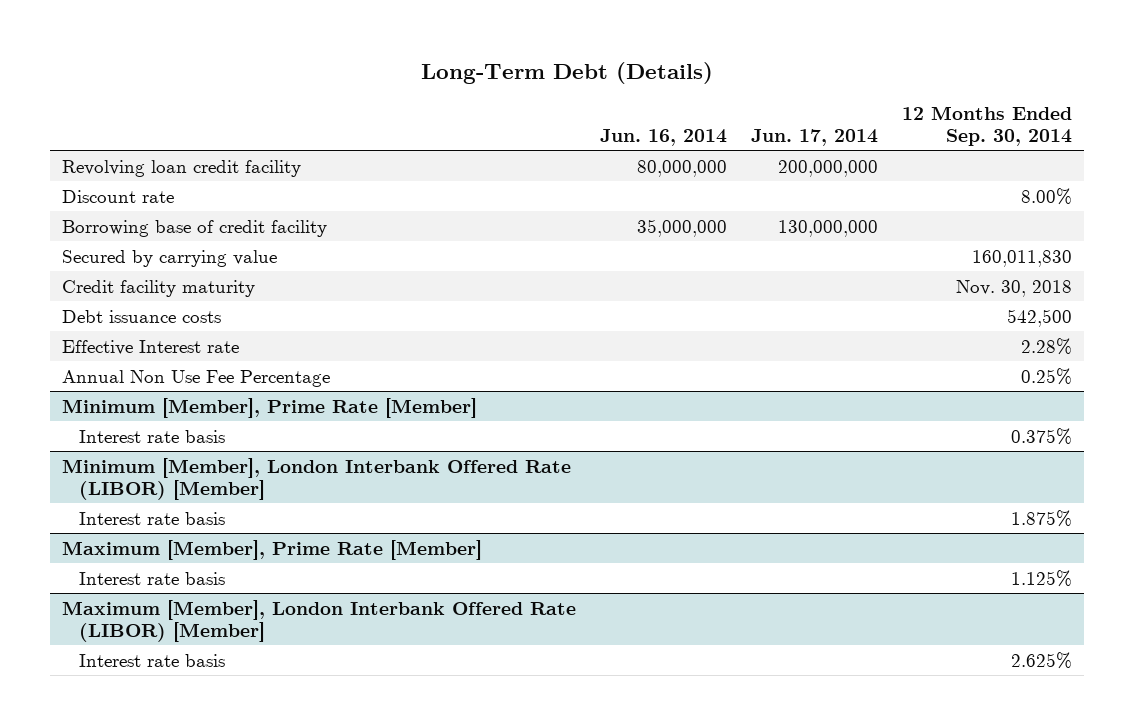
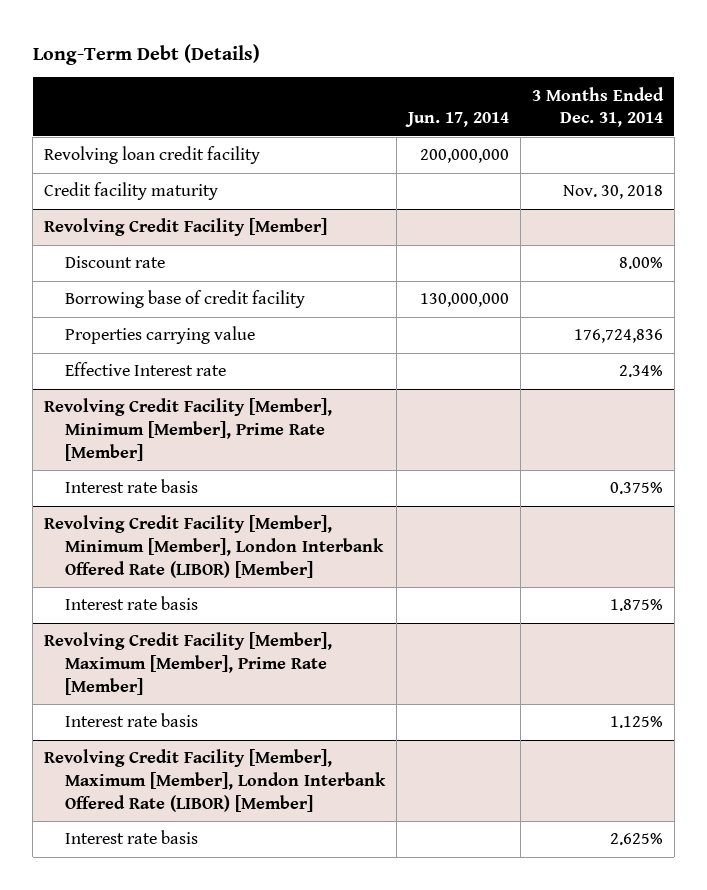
[599,128,727,146] Jun. 16, 2014 -> none
[902,105,1073,146] 12 Months Ended Sep. 30, 2014 -> none
none -> [531,86,664,128] 3 Months Ended Dec. 31, 2014
[61,189,174,203] Discount rate -> none
[61,219,327,237] Borrowing base of credit facility -> none
[61,249,277,267] Secured by carrying value -> none
[61,309,221,323] Debt issuance costs -> none
[61,339,239,355] Effective Interest rate -> none
[61,369,330,387] Annual Non Use Fee Percentage -> none
none -> [44,218,328,237] Revolving Credit Facility [Member]
none -> [65,256,166,269] Discount rate
none -> [65,290,306,309] Borrowing base of credit facility
none -> [65,326,256,345] Properties carrying value
none -> [65,362,227,377] Effective Interest rate
[61,397,477,418] Minimum [Member], Prime Rate [Member] -> [44,398,333,461] Revolving Credit Facility [Member], Minimum [Member], Prime Rate [Member]
[61,457,571,500] Minimum [Member], London Interbank Offered Rate (LIBOR) [Member] -> [44,515,385,578] Revolving Credit Facility [Member], Minimum [Member], London Interbank Offered Rate (LIBOR) [Member]
[61,539,482,560] Maximum [Member], Prime Rate [Member] -> [44,632,333,695] Revolving Credit Facility [Member], Maximum [Member], Prime Rate [Member]
[61,599,576,642] Maximum [Member], London Interbank Offered Rate (LIBOR) [Member] -> [44,749,387,812] Revolving Credit Facility [Member], Maximum [Member], London Interbank Offered Rate (LIBOR) [Member]

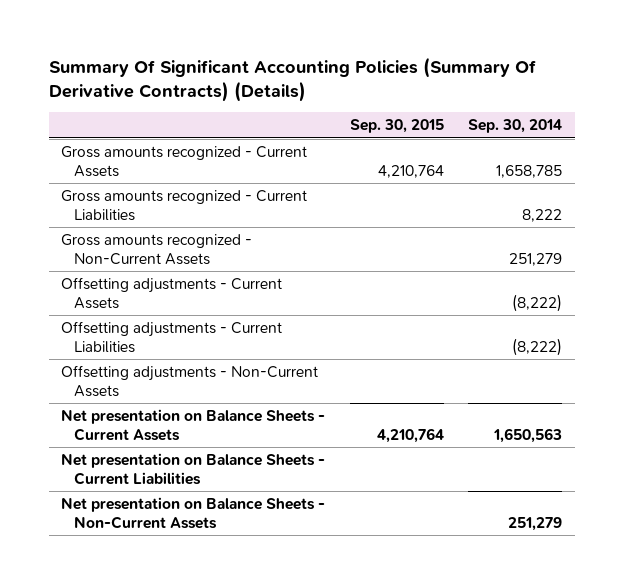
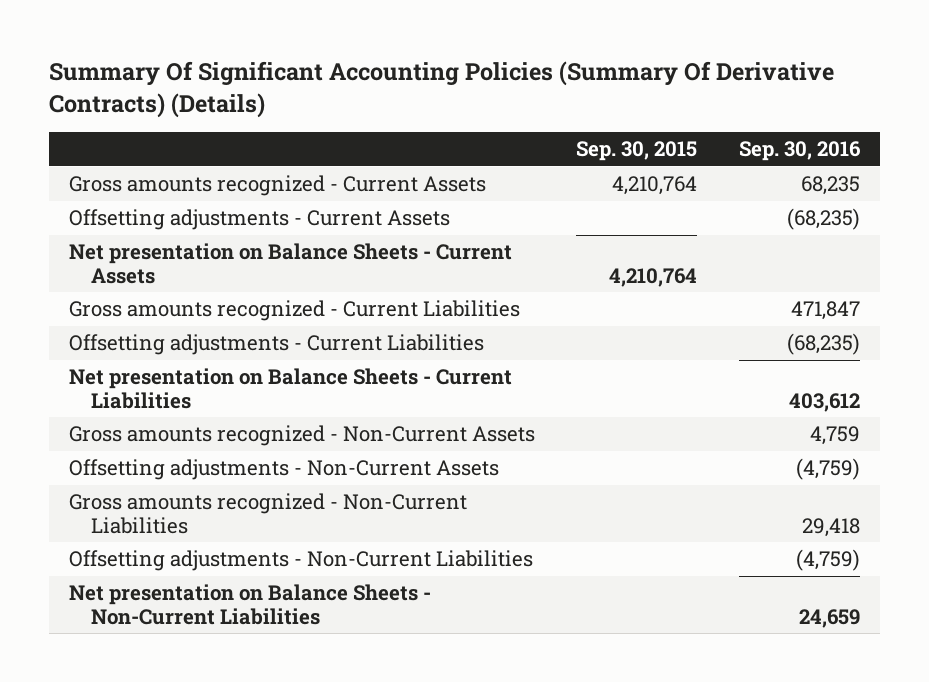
[468,119,563,134] Sep. 30, 2014 -> none
none -> [738,141,861,162] Sep. 30, 2016
[61,189,308,221] Gross amounts recognized - Current Liabilities -> [69,300,521,322] Gross amounts recognized - Current Liabilities
[61,320,283,353] Offsetting adjustments - Current Liabilities -> [69,334,485,356] Offsetting adjustments - Current Liabilities
[61,233,253,265] Gross amounts recognized - Non-Current Assets -> [69,425,536,447] Gross amounts recognized - Non-Current Assets
[61,364,319,397] Offsetting adjustments - Non-Current Assets -> [69,459,500,481] Offsetting adjustments - Non-Current Assets
none -> [69,493,468,534] Gross amounts recognized - Non-Current Liabilities
none -> [69,550,534,572] Offsetting adjustments - Non-Current Liabilities
[61,496,326,529] Net presentation on Balance Sheets - Non-Current Assets -> [69,584,432,625] Net presentation on Balance Sheets - Non-Current Liabilities

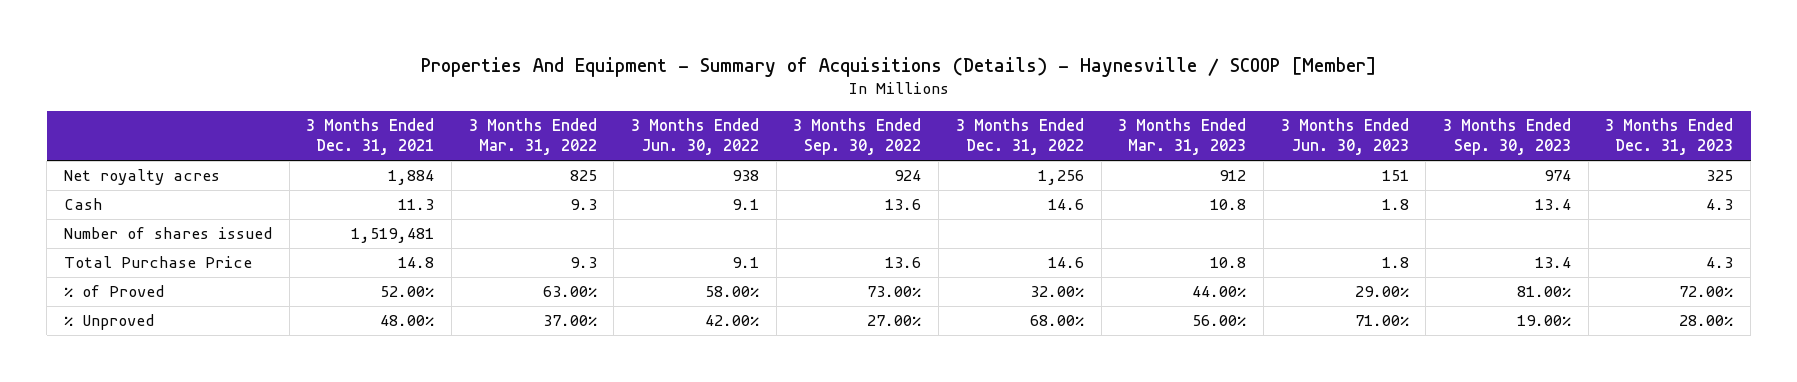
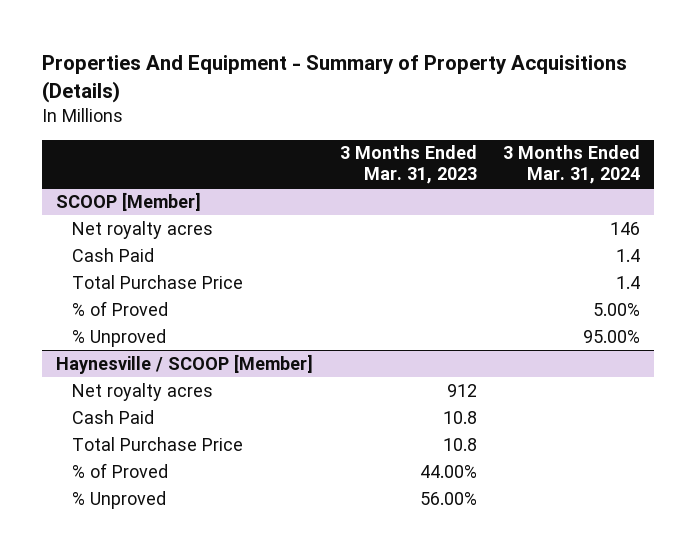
[420,57,1377,78] Properties And Equipment - Summary of Acquisitions (Details) - Haynesville / SCOOP [Member] -> [42,55,628,103] Properties And Equipment - Summary of Property Acquisitions (Details)
[306,118,435,156] 3 Months Ended Dec. 31, 2021 -> none
[468,118,597,156] 3 Months Ended Mar. 31, 2022 -> none
[631,118,760,156] 3 Months Ended Jun. 30, 2022 -> none
[793,118,922,156] 3 Months Ended Sep. 30, 2022 -> none
[955,118,1084,156] 3 Months Ended Dec. 31, 2022 -> none
[1280,118,1409,156] 3 Months Ended Jun. 30, 2023 -> none
[1443,118,1572,156] 3 Months Ended Sep. 30, 2023 -> none
[1605,118,1734,156] 3 Months Ended Dec. 31, 2023 -> none
none -> [503,145,641,185] 3 Months Ended Mar. 31, 2024
none -> [55,191,201,211] SCOOP [Member]
none -> [72,220,214,239] Net royalty acres
none -> [72,247,155,262] Cash Paid
none -> [72,274,244,289] Total Purchase Price
none -> [72,300,169,316] % of Proved
none -> [72,328,167,347] % Unproved
none -> [55,353,313,374] Haynesville / SCOOP [Member]
[63,227,272,240] Number of shares issued -> none
[63,198,102,211] Cash -> [72,409,155,424] Cash Paid

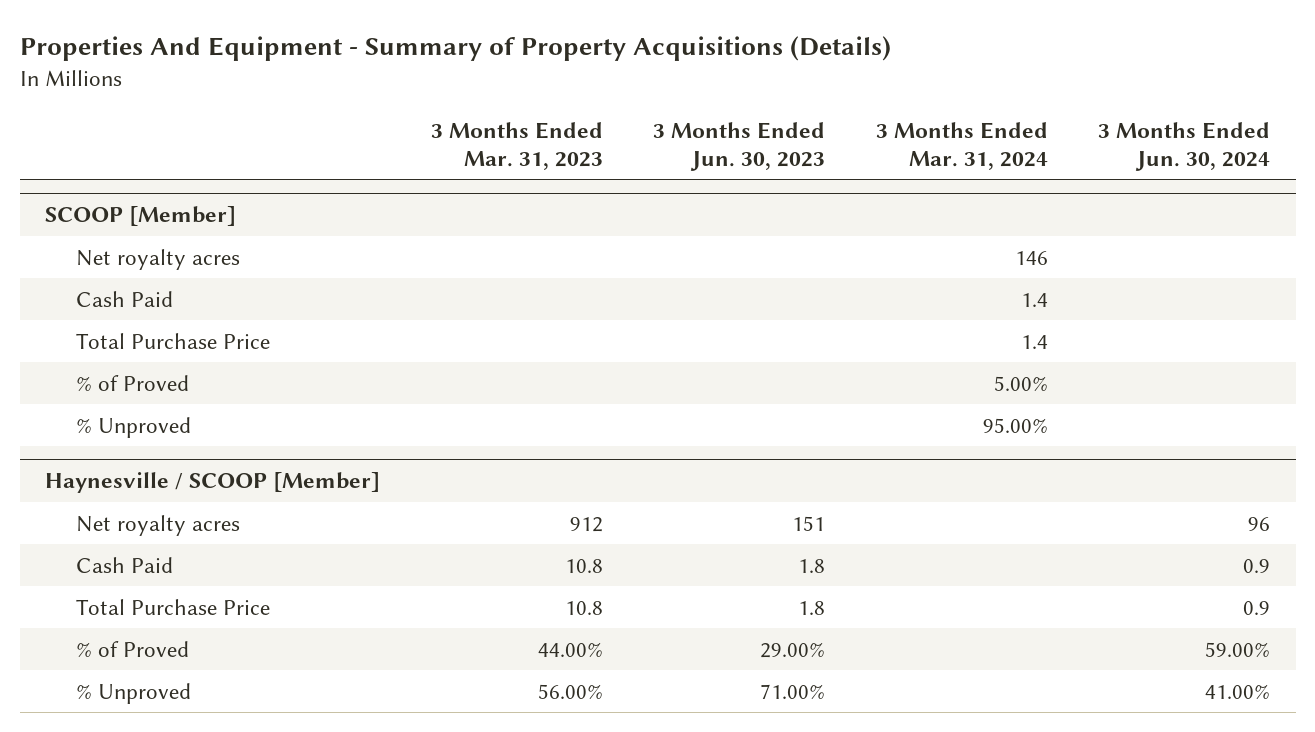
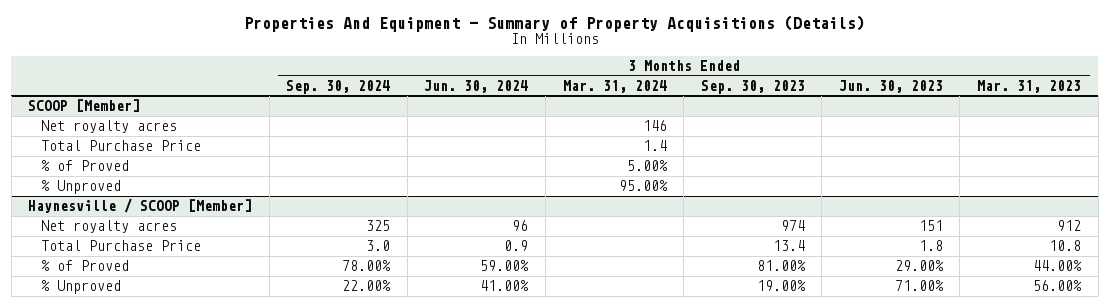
none -> [286,79,391,94] Sep. 30, 2024
none -> [700,79,805,94] Sep. 30, 2023
[76,290,174,307] Cash Paid -> none
[76,556,174,573] Cash Paid -> none

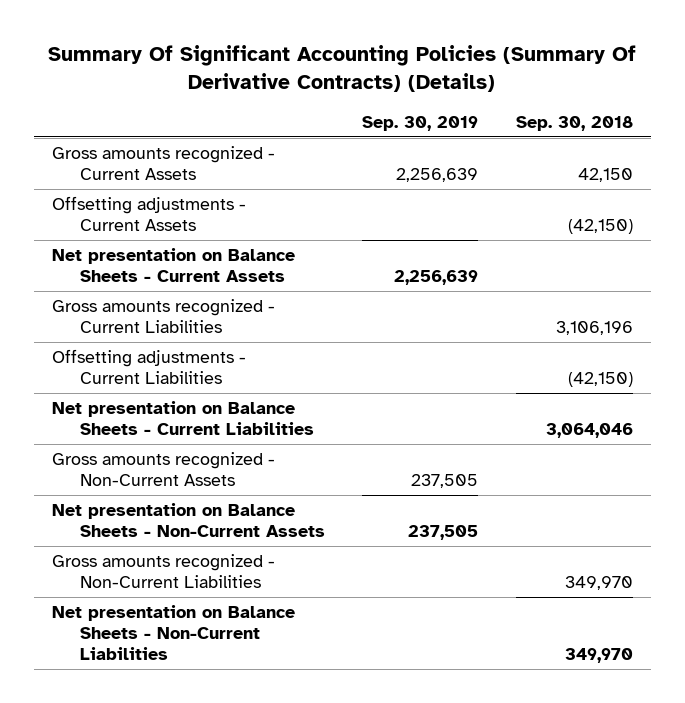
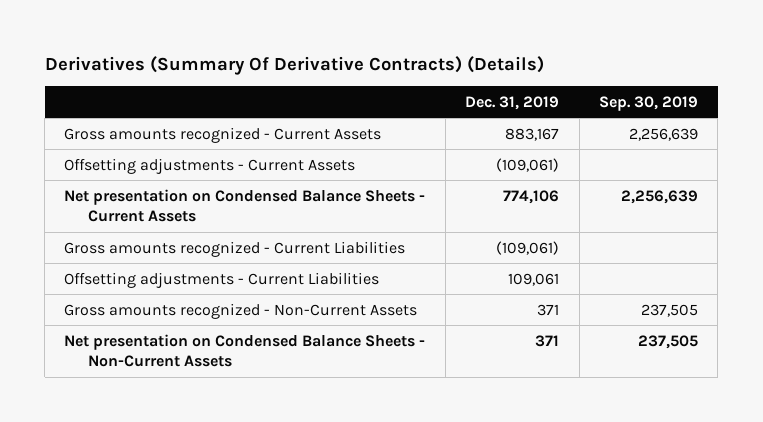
[48,45,637,93] Summary Of Significant Accounting Policies (Summary Of Derivative Contracts) (Details) -> [44,55,544,75] Derivatives (Summary Of Derivative Contracts) (Details)
[515,116,633,132] Sep. 30, 2018 -> none
none -> [465,95,560,110] Dec. 31, 2019
[52,247,296,283] Net presentation on Balance Sheets - Current Assets -> [64,188,426,223] Net presentation on Condensed Balance Sheets - Current Assets
[52,400,314,436] Net presentation on Balance Sheets - Current Liabilities -> none
[52,553,276,589] Gross amounts recognized - Non-Current Liabilities -> none
[52,604,296,661] Net presentation on Balance Sheets - Non-Current Liabilities -> none
[52,502,325,538] Net presentation on Balance Sheets - Non-Current Assets -> [64,333,426,368] Net presentation on Condensed Balance Sheets - Non-Current Assets

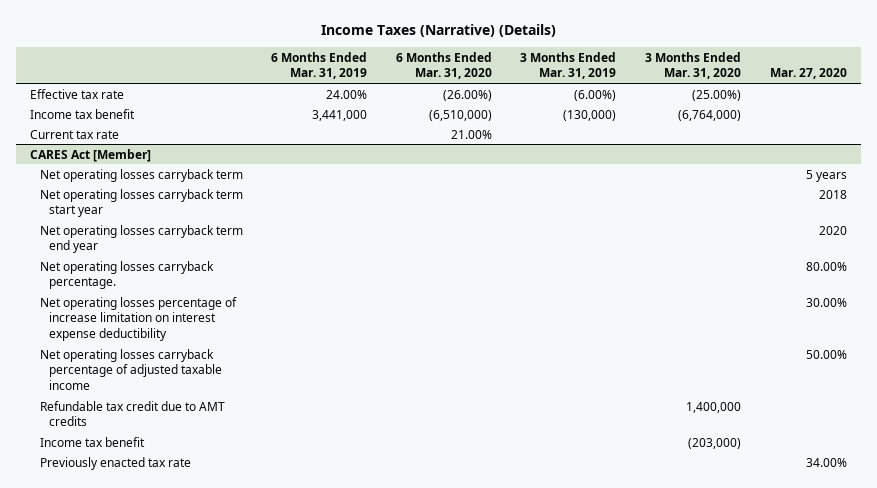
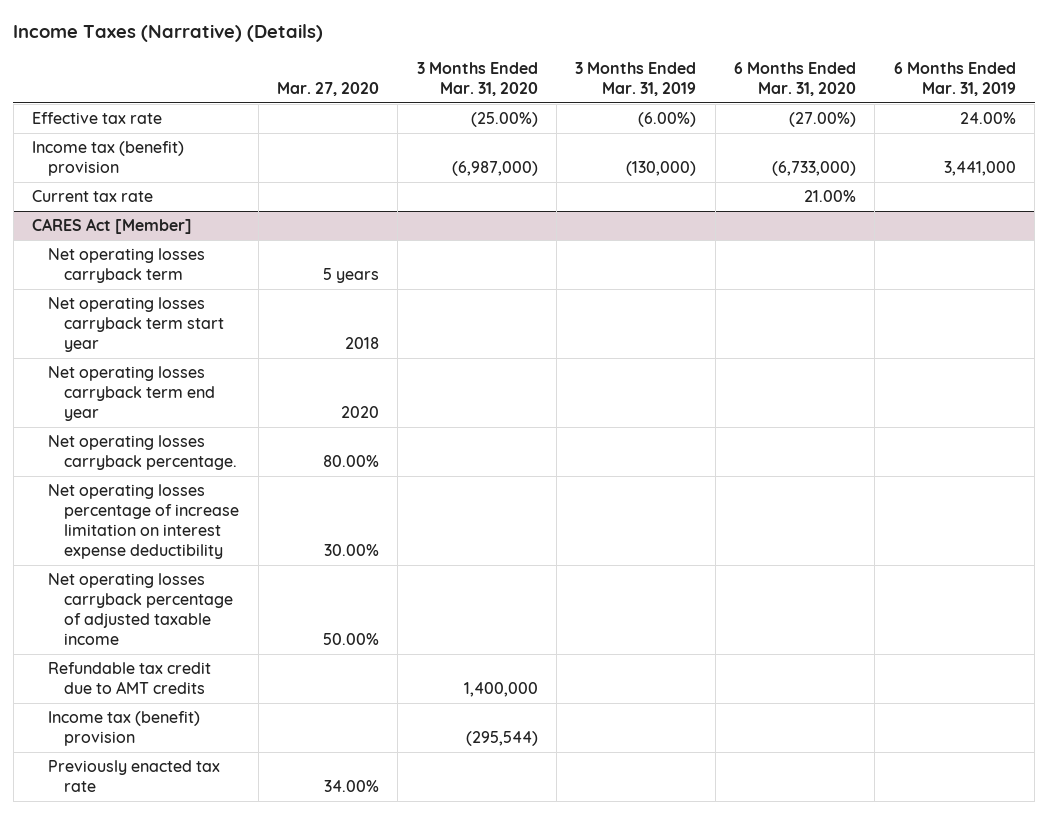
[442,89,492,101] (26.00%) -> [789,111,857,127] (27.00%)
[30,108,136,119] Income tax benefit -> [32,140,185,177] Income tax (benefit) provision
[428,109,492,121] (6,510,000) -> [772,161,857,177] (6,733,000)
[678,109,742,121] (6,764,000) -> [451,161,538,177] (6,987,000)
[39,436,145,447] Income tax benefit -> [48,710,201,747] Income tax (benefit) provision
[688,437,742,449] (203,000) -> [465,731,538,747] (295,544)

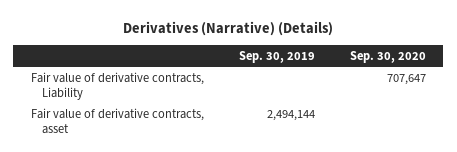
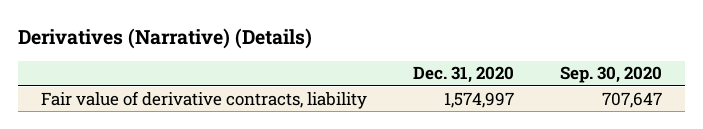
[238,50,315,63] Sep. 30, 2019 -> none
none -> [412,66,514,84] Dec. 31, 2020
[30,107,204,134] Fair value of derivative contracts, asset -> none
[30,71,204,100] Fair value of derivative contracts, Liability -> [40,91,367,110] Fair value of derivative contracts, liability

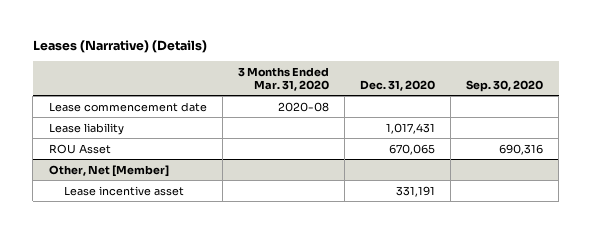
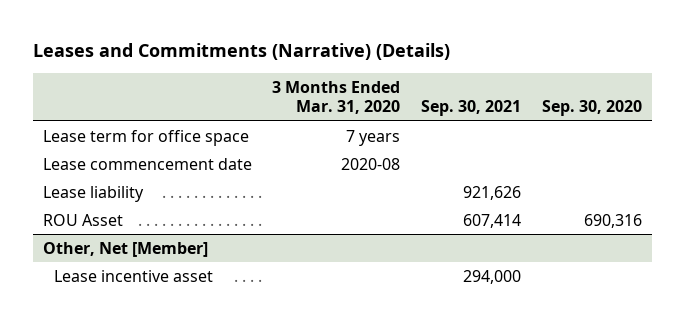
[32,40,207,54] Leases (Narrative) (Details) -> [32,43,450,61] Leases and Commitments (Narrative) (Details)
[359,79,435,91] Dec. 31, 2020 -> none
none -> [421,100,522,117] Sep. 30, 2021
none -> [42,129,249,146] Lease term for office space

